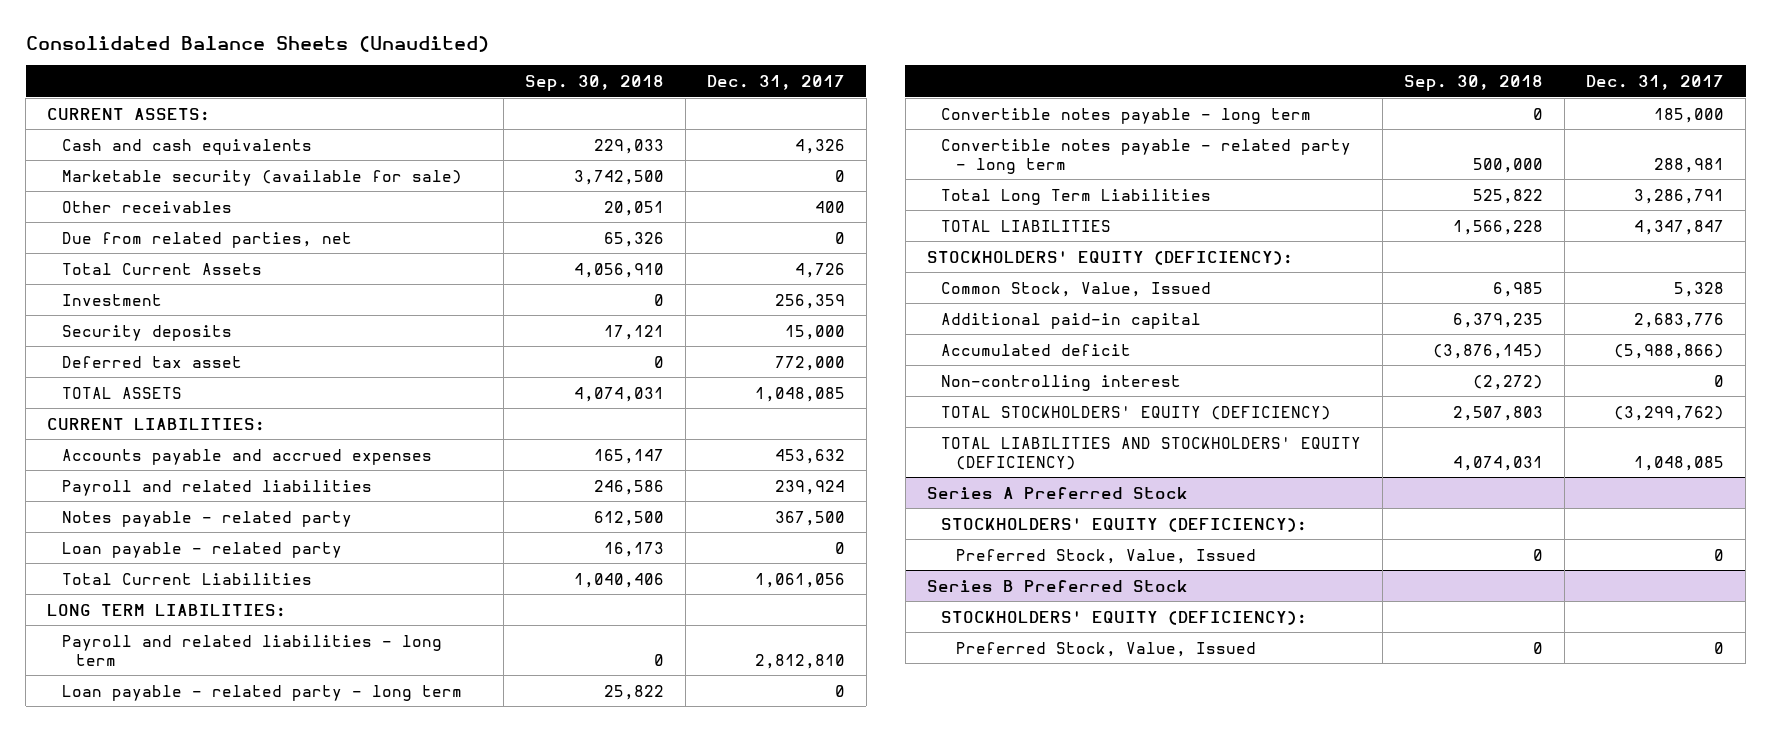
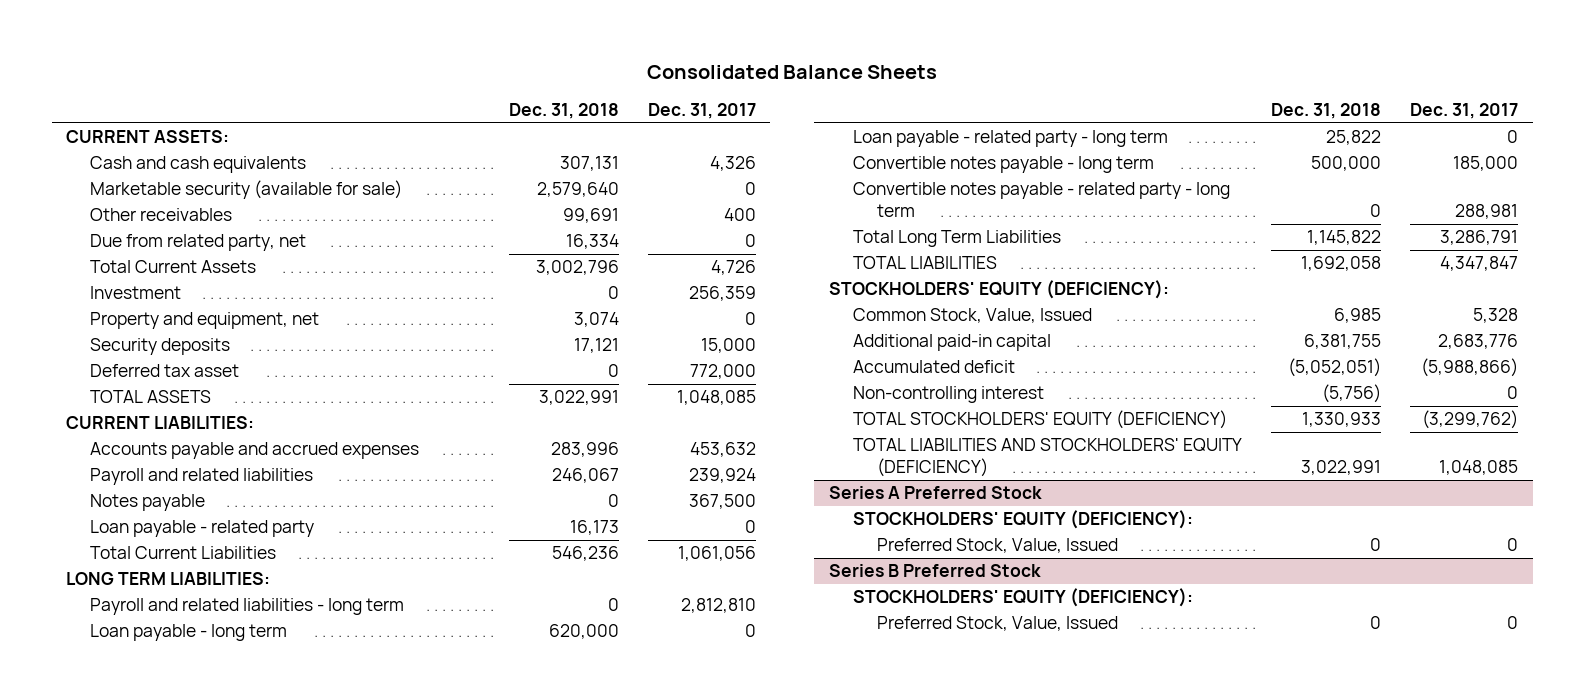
[25,35,489,52] Consolidated Balance Sheets (Unaudited) -> [647,65,938,80] Consolidated Balance Sheets
[524,74,664,91] Sep. 30, 2018 -> none
none -> [508,102,619,119] Dec. 31, 2018
[61,231,352,248] Due from related parties, net -> [90,234,307,252] Due from related party, net
none -> [90,312,320,330] Property and equipment, net
[61,510,352,527] Notes payable - related party -> [90,494,206,512] Notes payable
none -> [90,624,288,642] Loan payable - long term

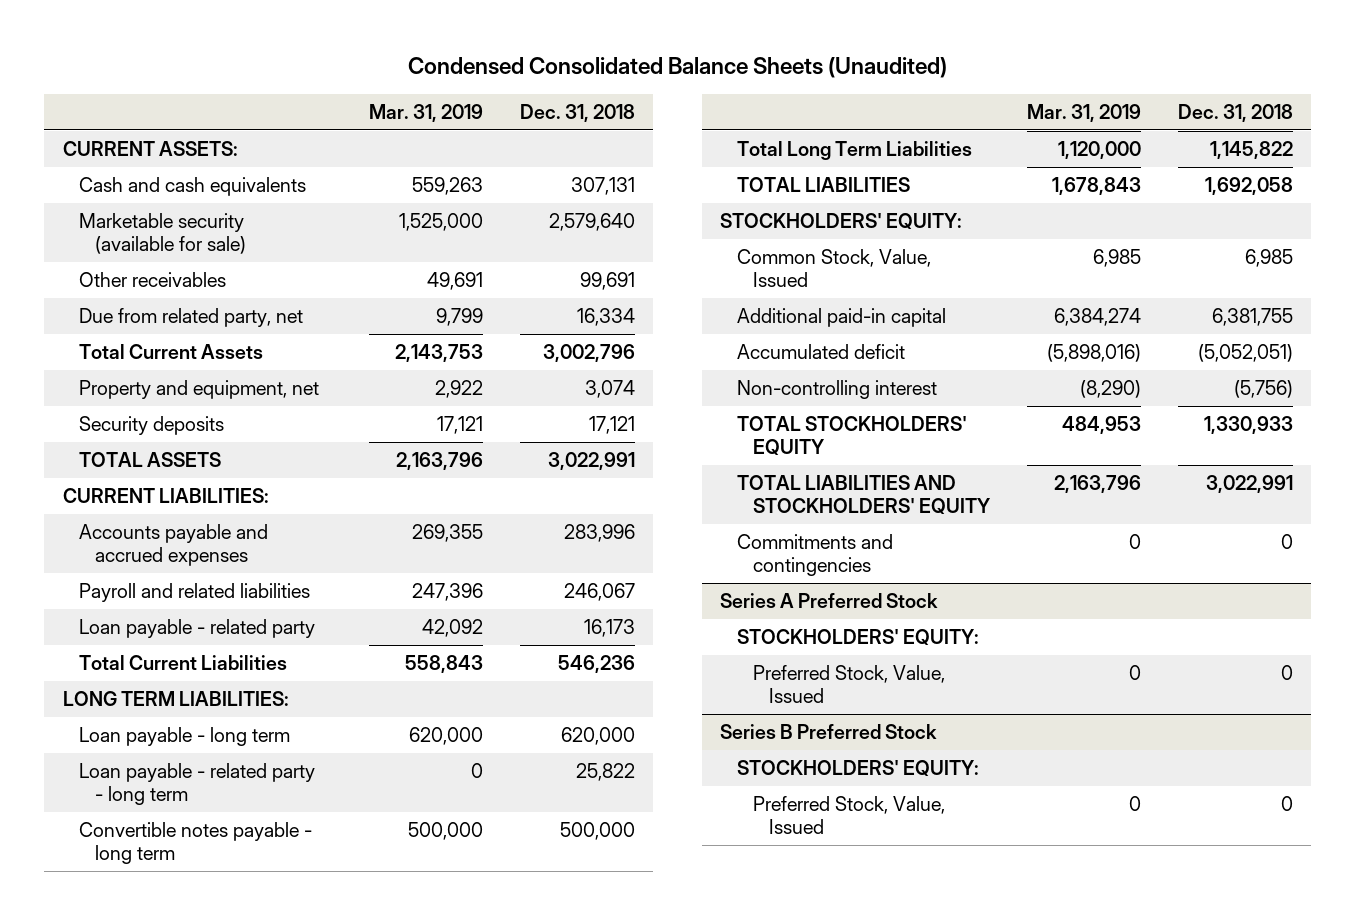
[647,65,938,80] Consolidated Balance Sheets -> [407,57,947,79] Condensed Consolidated Balance Sheets (Unaudited)
[647,102,756,119] Dec. 31, 2017 -> none
none -> [368,104,483,123] Mar. 31, 2019
[90,286,182,300] Investment -> none
[90,364,240,378] Deferred tax asset -> none
[90,494,206,512] Notes payable -> none
[90,598,405,616] Payroll and related liabilities - long term -> none
[852,182,1230,218] Convertible notes payable - related party - long term -> none
[828,280,1169,300] STOCKHOLDERS' EQUITY (DEFICIENCY): -> [720,213,963,230] STOCKHOLDERS' EQUITY:
[852,410,1227,430] TOTAL STOCKHOLDERS' EQUITY (DEFICIENCY) -> [736,416,967,455] TOTAL STOCKHOLDERS' EQUITY
[852,438,1242,478] TOTAL LIABILITIES AND STOCKHOLDERS' EQUITY (DEFICIENCY) -> [736,475,991,514] TOTAL LIABILITIES AND STOCKHOLDERS' EQUITY
none -> [736,534,893,576] Commitments and contingencies
[852,510,1193,530] STOCKHOLDERS' EQUITY (DEFICIENCY): -> [736,629,979,646] STOCKHOLDERS' EQUITY:
[852,588,1193,608] STOCKHOLDERS' EQUITY (DEFICIENCY): -> [736,760,979,777] STOCKHOLDERS' EQUITY:

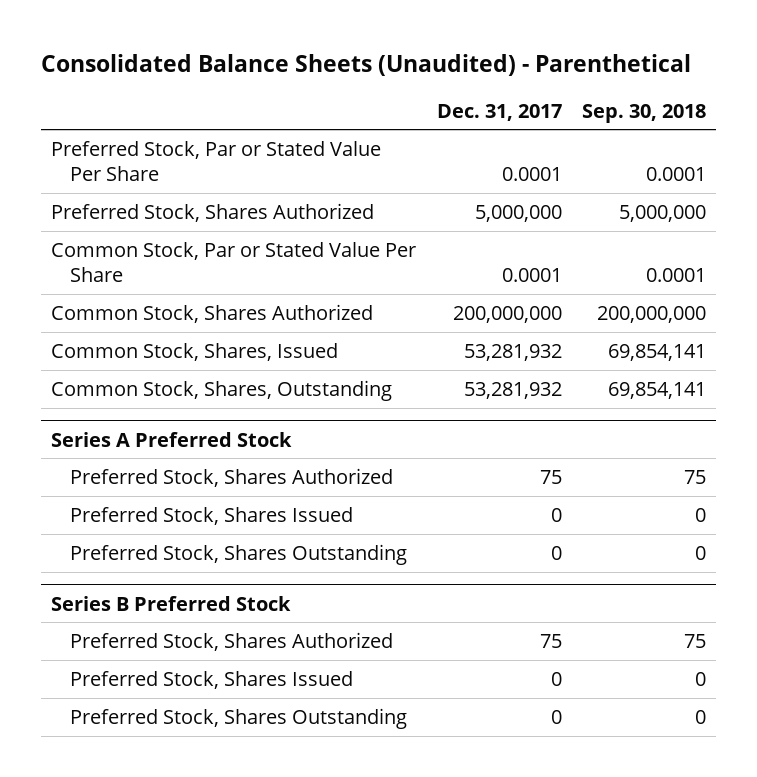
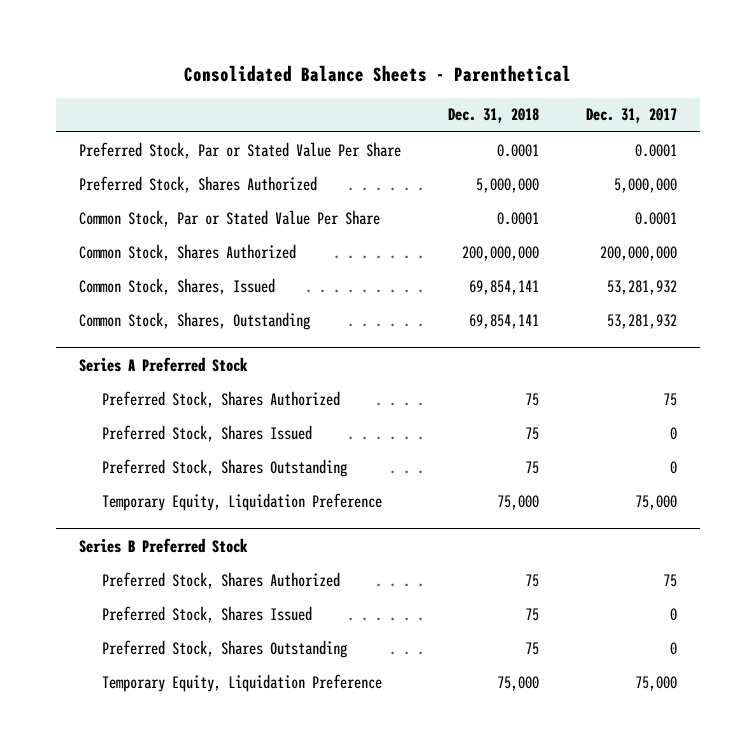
[40,53,691,76] Consolidated Balance Sheets (Unaudited) - Parenthetical -> [183,65,571,83] Consolidated Balance Sheets - Parenthetical
[581,103,706,123] Sep. 30, 2018 -> none
none -> [447,108,539,124] Dec. 31, 2018
none -> [101,492,382,511] Temporary Equity, Liquidation Preference
none -> [101,673,382,692] Temporary Equity, Liquidation Preference

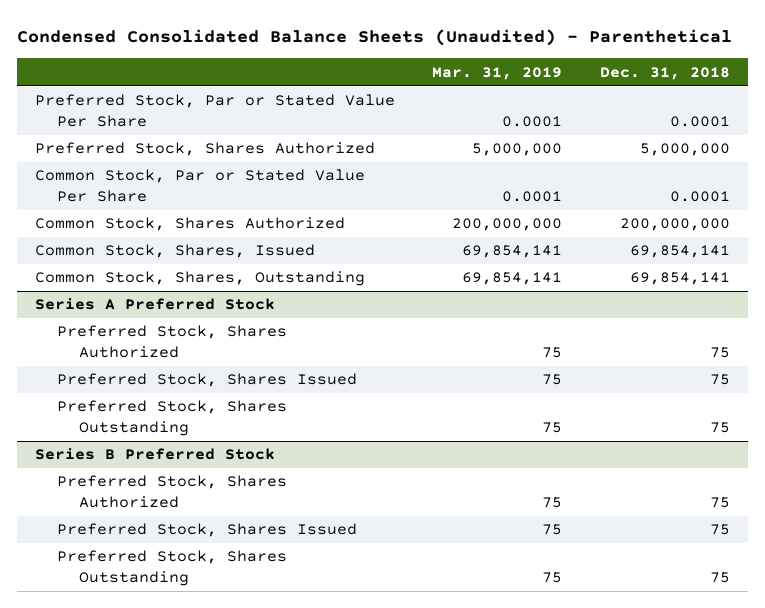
[183,65,571,83] Consolidated Balance Sheets - Parenthetical -> [16,29,732,47] Condensed Consolidated Balance Sheets (Unaudited) - Parenthetical
[585,108,677,124] Dec. 31, 2017 -> none
none -> [432,66,563,80] Mar. 31, 2019
[101,492,382,511] Temporary Equity, Liquidation Preference -> none
[101,673,382,692] Temporary Equity, Liquidation Preference -> none

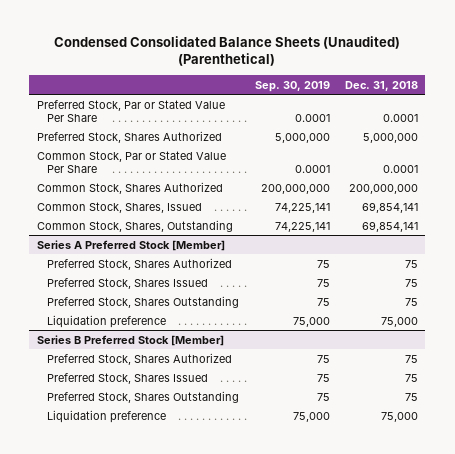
[16,29,732,47] Condensed Consolidated Balance Sheets (Unaudited) - Parenthetical -> [54,35,401,67] Condensed Consolidated Balance Sheets (Unaudited) (Parenthetical)
[432,66,563,80] Mar. 31, 2019 -> none
none -> [254,80,330,92] Sep. 30, 2019
[35,298,276,311] Series A Preferred Stock -> [37,239,226,251] Series A Preferred Stock [Member]
none -> [47,314,167,328] Liquidation preference
[35,448,276,461] Series B Preferred Stock -> [37,334,225,346] Series B Preferred Stock [Member]
none -> [47,409,167,423] Liquidation preference

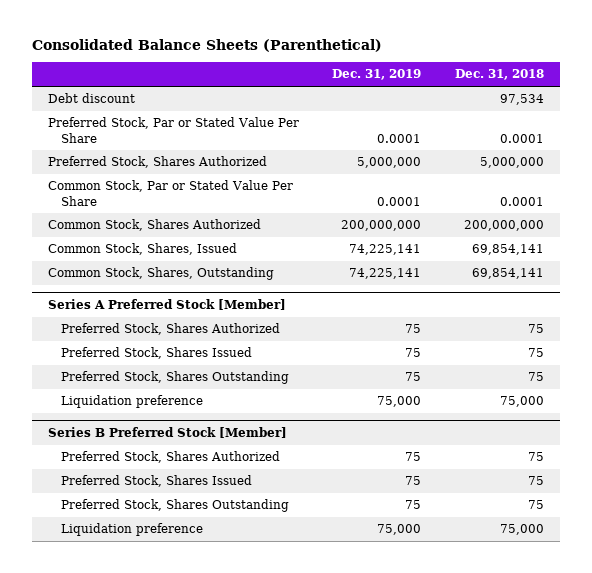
[54,35,401,67] Condensed Consolidated Balance Sheets (Unaudited) (Parenthetical) -> [31,39,382,53] Consolidated Balance Sheets (Parenthetical)
[254,80,330,92] Sep. 30, 2019 -> none
none -> [332,69,422,81] Dec. 31, 2019
none -> [48,93,136,104] Debt discount

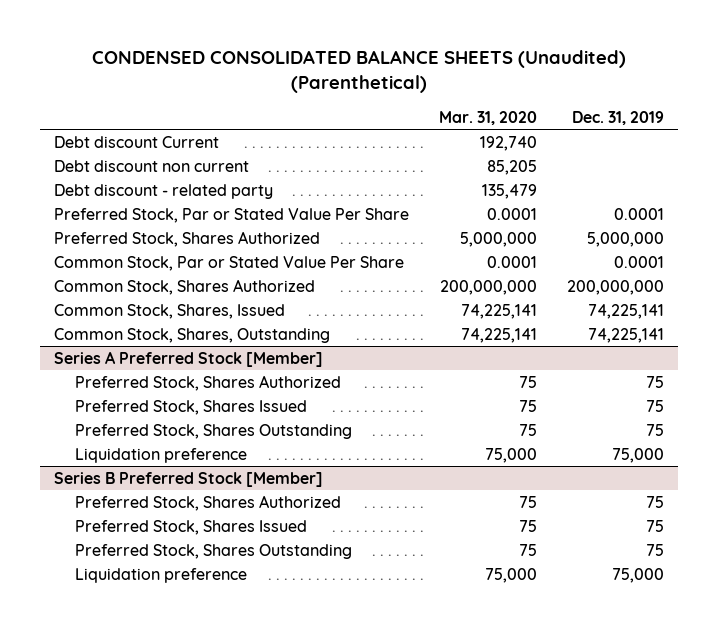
[31,39,382,53] Consolidated Balance Sheets (Parenthetical) -> [92,50,627,94] CONDENSED CONSOLIDATED BALANCE SHEETS (Unaudited) (Parenthetical)
[454,69,544,81] Dec. 31, 2018 -> none
none -> [439,110,538,125] Mar. 31, 2020
none -> [54,135,220,148] Debt discount Current
[48,93,136,104] Debt discount -> [54,159,250,172] Debt discount non current
none -> [54,183,274,199] Debt discount - related party

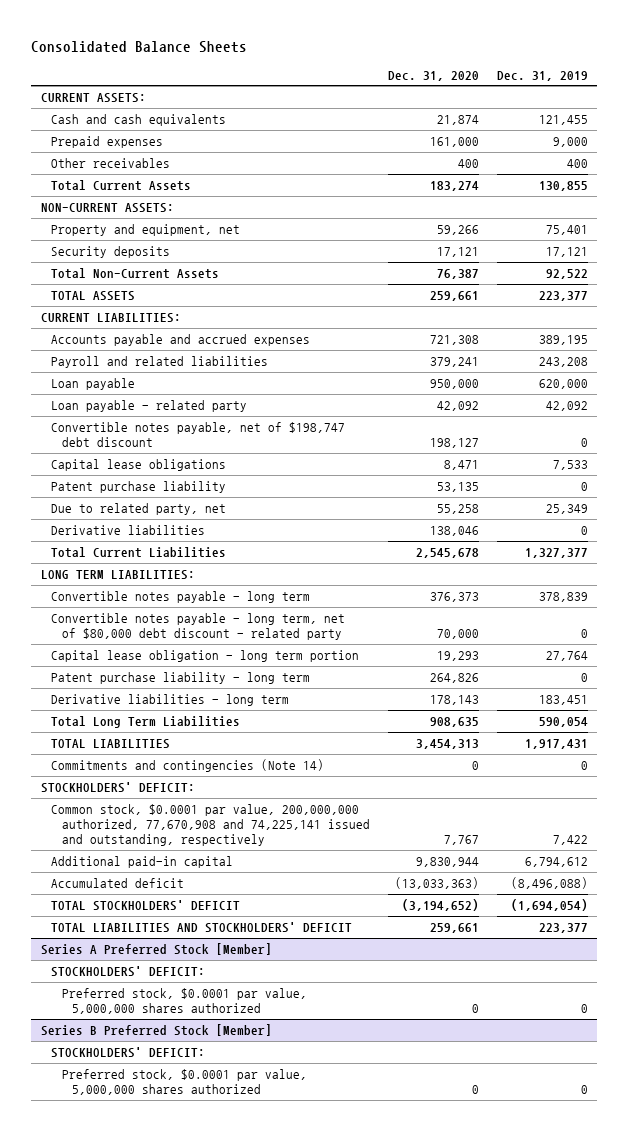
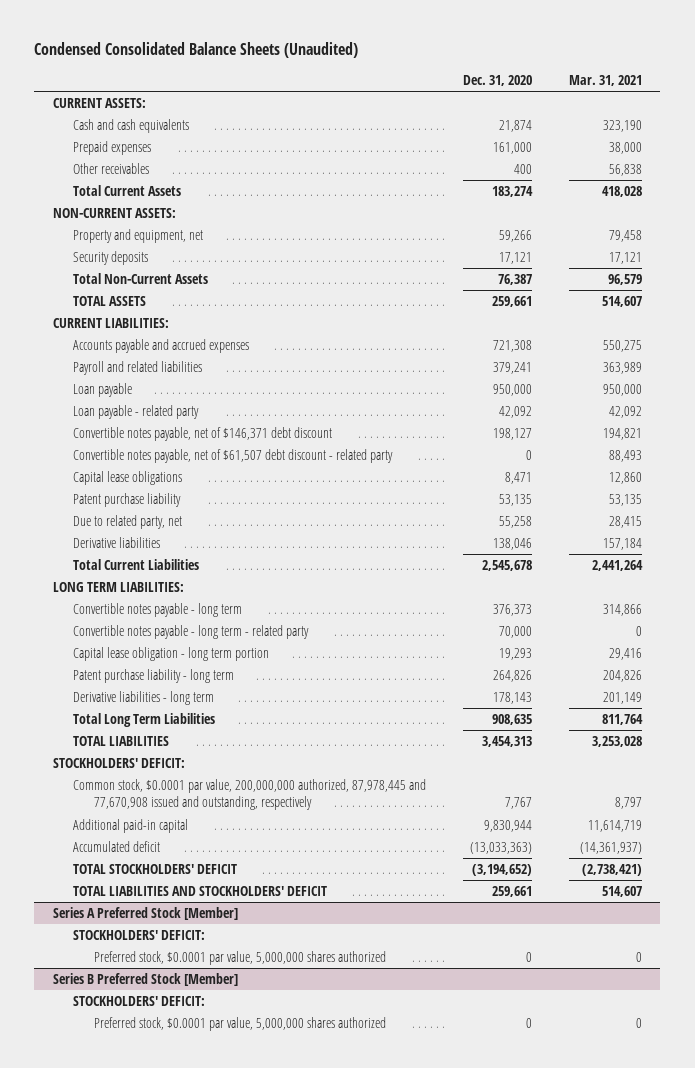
[31,41,248,54] Consolidated Balance Sheets -> [34,42,359,59] Condensed Consolidated Balance Sheets (Unaudited)
[497,70,589,81] Dec. 31, 2019 -> none
none -> [568,75,642,87] Mar. 31, 2021
[51,421,346,448] Convertible notes payable, net of $198,747 debt discount -> [73,427,333,442] Convertible notes payable, net of $146,371 debt discount
none -> [73,449,394,464] Convertible notes payable, net of $61,507 debt discount - related party
[51,612,346,641] Convertible notes payable - long term, net of $80,000 debt discount - related party -> [73,625,310,640] Convertible notes payable - long term - related party
[51,758,325,772] Commitments and contingencies (Note 14) -> none
[51,803,370,847] Common stock, $0.0001 par value, 200,000,000 authorized, 77,670,908 and 74,225,141 issued and outstanding, respectively -> [73,779,427,811] Common stock, $0.0001 par value, 200,000,000 authorized, 87,978,445 and 77,670,908 issued and outstanding, respectively

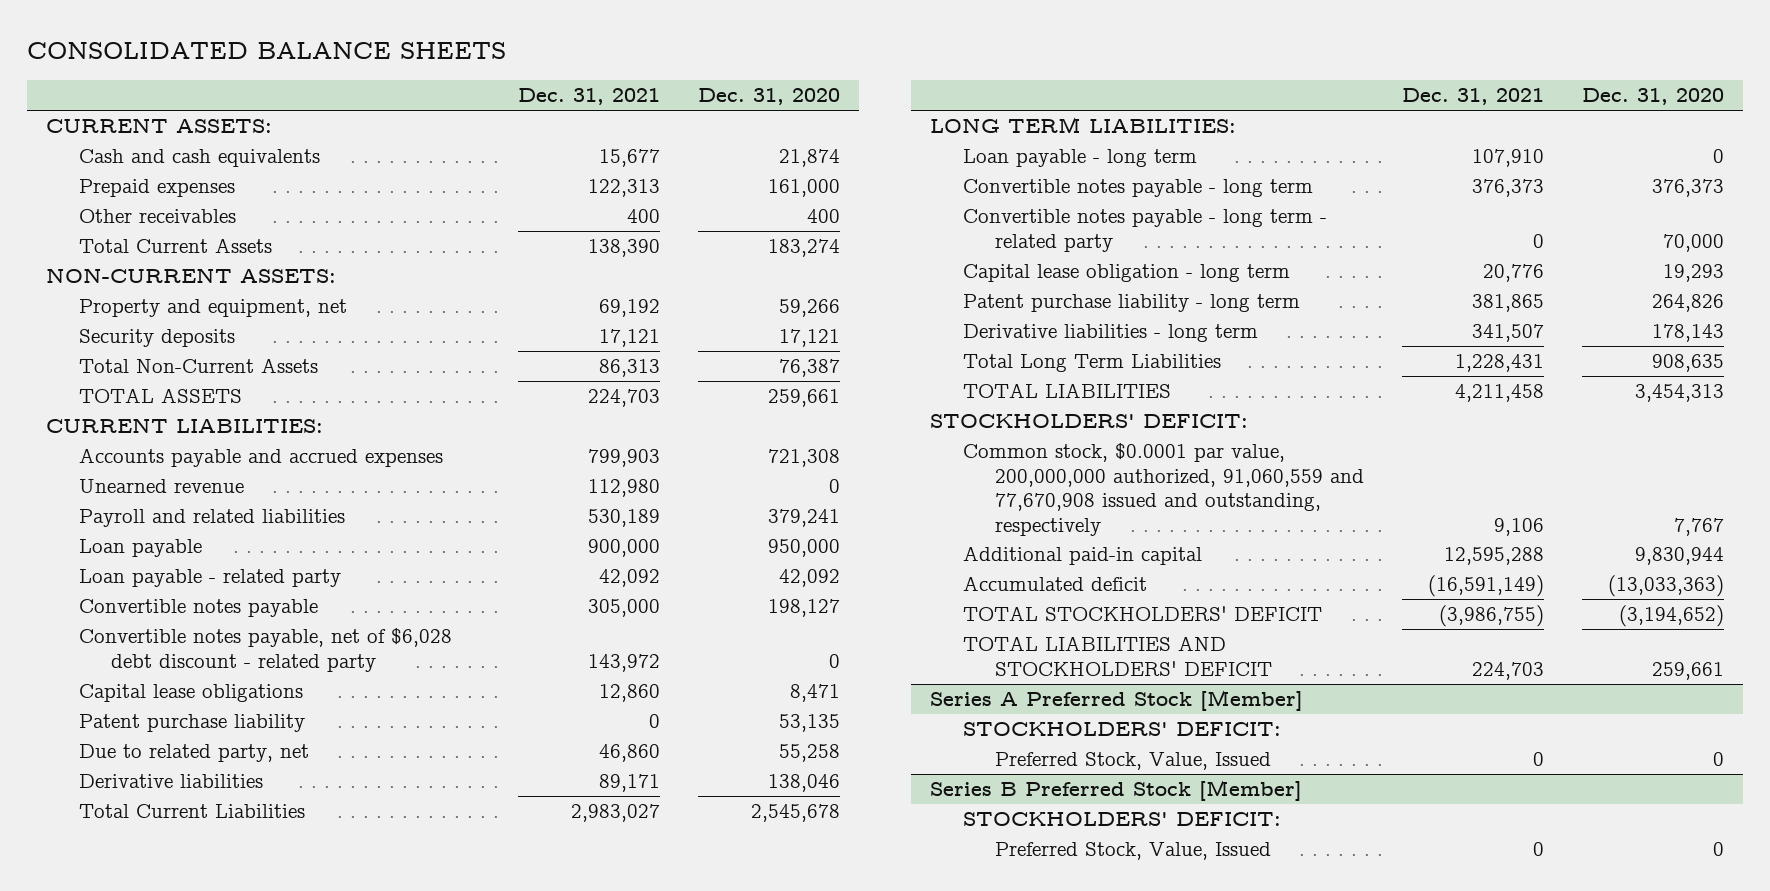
[34,42,359,59] Condensed Consolidated Balance Sheets (Unaudited) -> [27,42,507,60] CONSOLIDATED BALANCE SHEETS
[568,75,642,87] Mar. 31, 2021 -> none
none -> [518,88,661,106] Dec. 31, 2021
none -> [78,479,244,494] Unearned revenue
[73,427,333,442] Convertible notes payable, net of $146,371 debt discount -> [78,599,318,618] Convertible notes payable
[73,449,394,464] Convertible notes payable, net of $61,507 debt discount - related party -> [78,628,452,672] Convertible notes payable, net of $6,028 debt discount - related party
none -> [962,149,1197,168] Loan payable - long term
[73,647,270,662] Capital lease obligation - long term portion -> [962,264,1290,283] Capital lease obligation - long term
[73,779,427,811] Common stock, $0.0001 par value, 200,000,000 authorized, 87,978,445 and 77,670,908 issued and outstanding, respectively -> [962,443,1365,536] Common stock, $0.0001 par value, 200,000,000 authorized, 91,060,559 and 77,670,908 issued and outstanding, respectively
[94,951,387,966] Preferred stock, $0.0001 par value, 5,000,000 shares authorized -> [995,752,1272,771] Preferred Stock, Value, Issued
[94,1017,387,1032] Preferred stock, $0.0001 par value, 5,000,000 shares authorized -> [995,842,1272,861] Preferred Stock, Value, Issued

